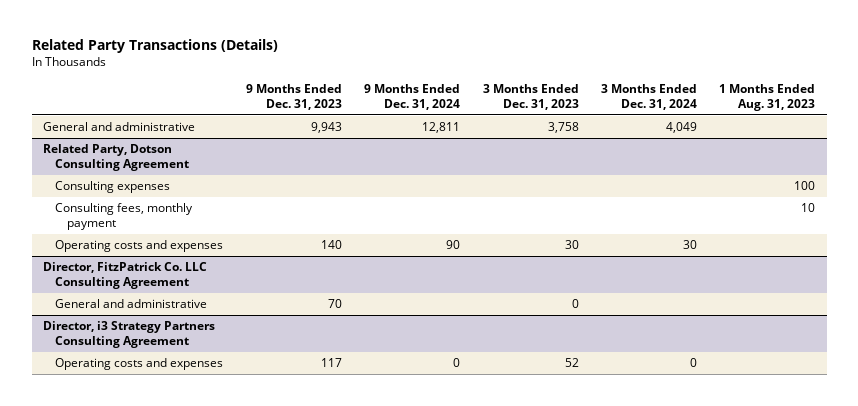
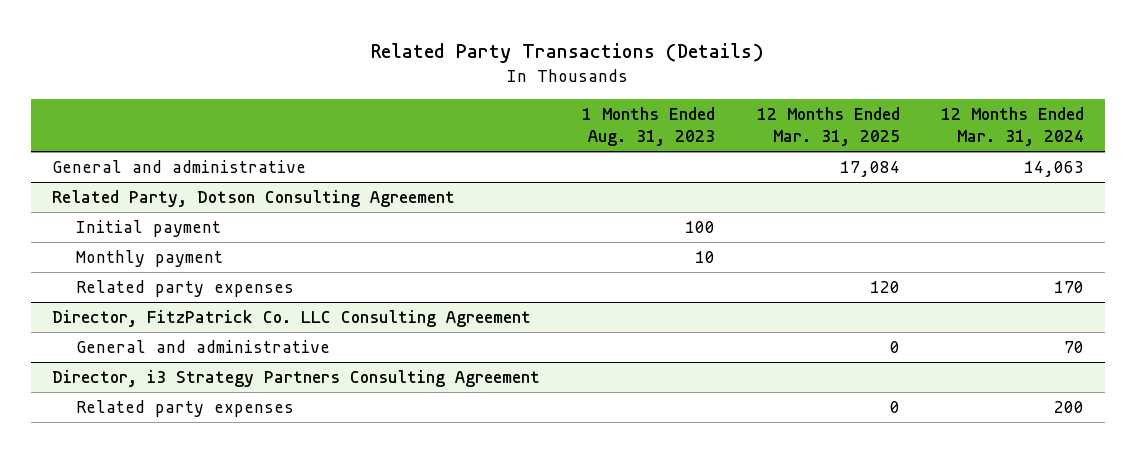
[245,84,342,111] 9 Months Ended Dec. 31, 2023 -> none
[364,84,461,111] 9 Months Ended Dec. 31, 2024 -> none
[482,84,579,111] 3 Months Ended Dec. 31, 2023 -> none
[600,84,697,111] 3 Months Ended Dec. 31, 2024 -> none
none -> [756,107,900,147] 12 Months Ended Mar. 31, 2025
none -> [941,107,1085,147] 12 Months Ended Mar. 31, 2024
[55,181,171,194] Consulting expenses -> [75,220,221,238] Initial payment
[55,203,194,231] Consulting fees, monthly payment -> [75,250,223,268] Monthly payment
[55,240,224,253] Operating costs and expenses -> [75,280,294,298] Related party expenses
[55,358,224,371] Operating costs and expenses -> [75,400,294,418] Related party expenses

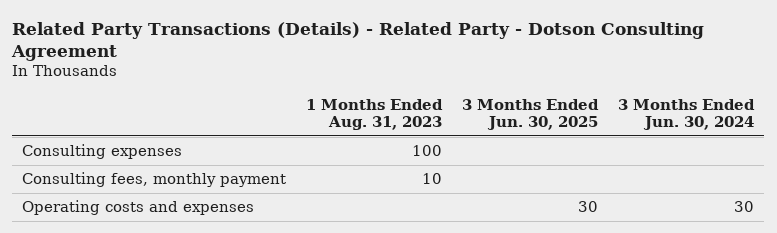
[371,43,765,64] Related Party Transactions (Details) -> [11,21,705,61] Related Party Transactions (Details) - Related Party - Dotson Consulting Agreement
[756,107,900,147] 12 Months Ended Mar. 31, 2025 -> none
[941,107,1085,147] 12 Months Ended Mar. 31, 2024 -> none
none -> [462,98,600,131] 3 Months Ended Jun. 30, 2025
none -> [618,98,756,131] 3 Months Ended Jun. 30, 2024
[52,160,307,174] General and administrative -> none
[52,190,456,208] Related Party, Dotson Consulting Agreement -> none
[75,220,221,238] Initial payment -> none
[75,250,223,268] Monthly payment -> none
[75,280,294,298] Related party expenses -> none
[52,310,532,328] Director, FitzPatrick Co. LLC Consulting Agreement -> none
[75,340,330,354] General and administrative -> none
[52,370,541,388] Director, i3 Strategy Partners Consulting Agreement -> none
[75,400,294,418] Related party expenses -> none
none -> [22,144,183,160] Consulting expenses
none -> [22,172,287,188] Consulting fees, monthly payment
none -> [22,200,255,216] Operating costs and expenses

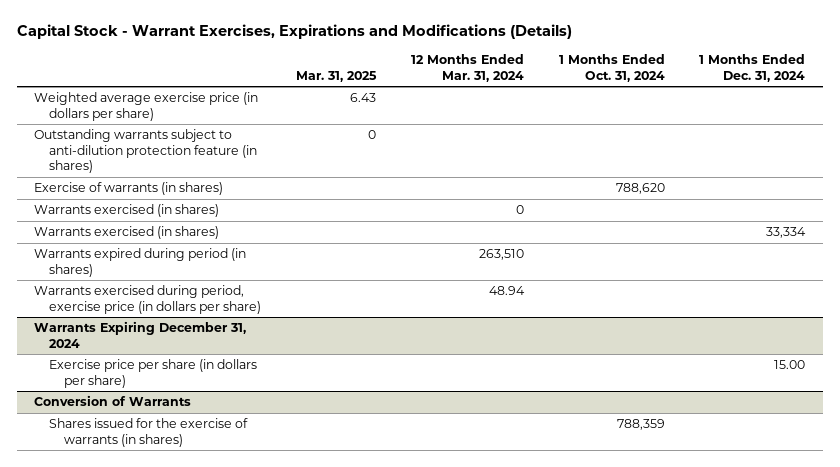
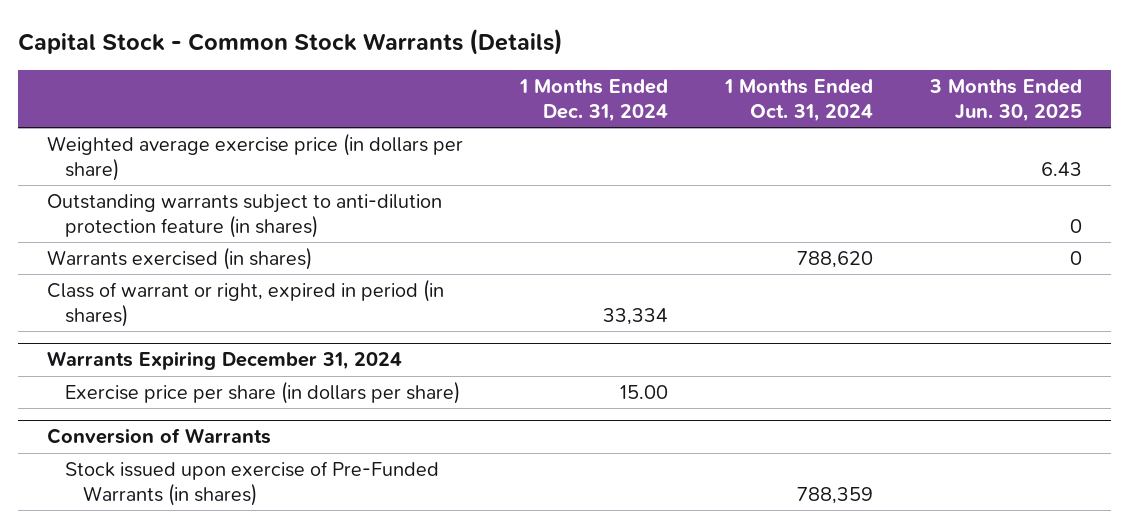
[16,24,572,40] Capital Stock - Warrant Exercises, Expirations and Modifications (Details) -> [18,28,564,55] Capital Stock - Common Stock Warrants (Details)
[296,70,378,82] Mar. 31, 2025 -> none
[410,54,524,82] 12 Months Ended Mar. 31, 2024 -> none
none -> [929,79,1083,122] 3 Months Ended Jun. 30, 2025
[34,204,220,218] Warrants exercised (in shares) -> none
[34,248,247,277] Warrants expired during period (in shares) -> none
[34,285,262,314] Warrants exercised during period, exercise price (in dollars per share) -> none
[34,182,224,196] Exercise of warrants (in shares) -> [46,247,312,271] Warrants exercised (in shares)
[34,226,220,240] Warrants exercised (in shares) -> [46,279,444,327] Class of warrant or right, expired in period (in shares)
[49,418,249,447] Shares issued for the exercise of warrants (in shares) -> [64,461,439,506] Stock issued upon exercise of Pre-Funded Warrants (in shares)

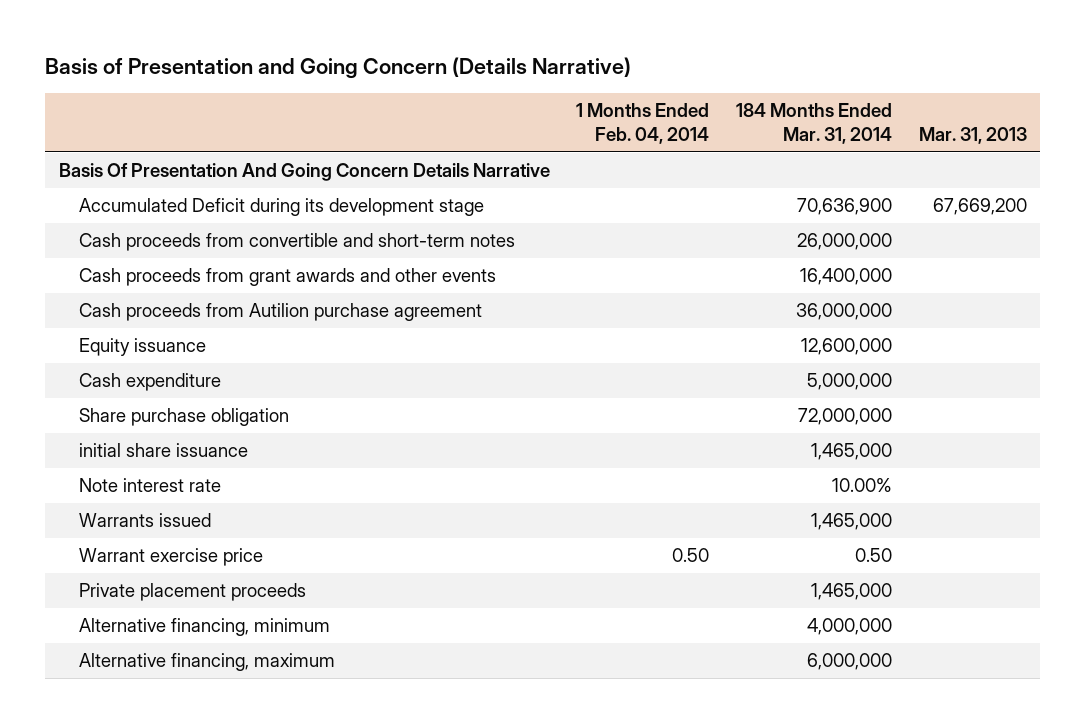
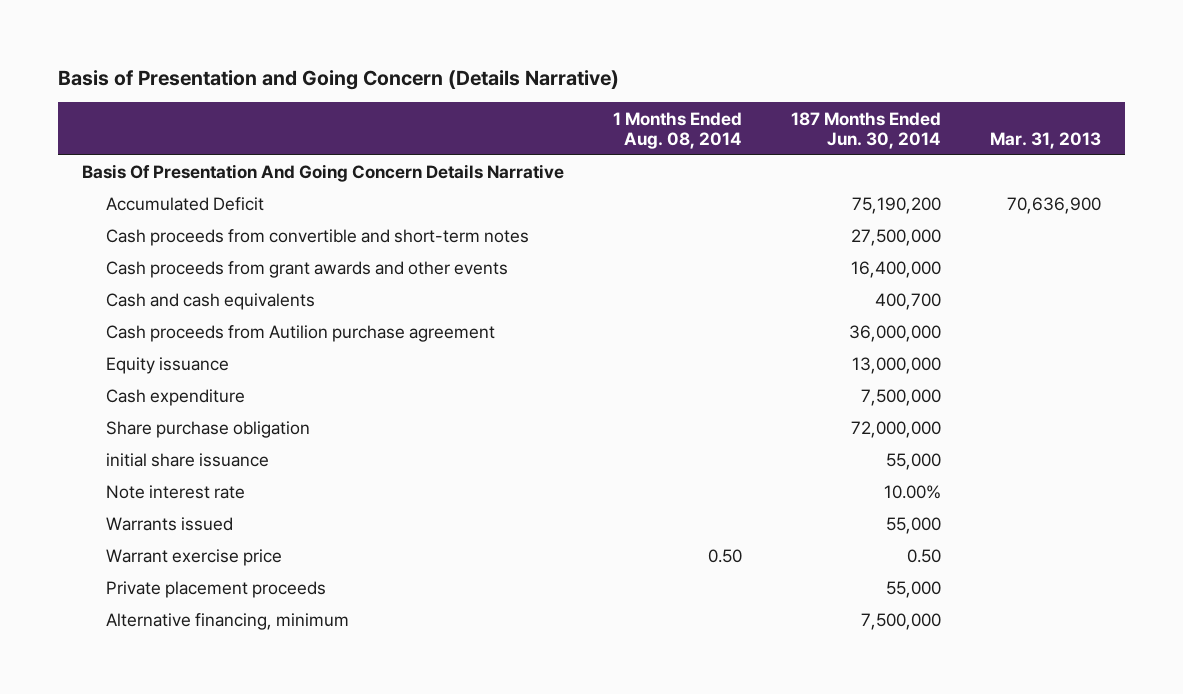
[576,102,710,145] 1 Months Ended Feb. 04, 2014 -> none
[736,102,893,145] 184 Months Ended Mar. 31, 2014 -> none
none -> [612,111,742,150] 1 Months Ended Aug. 08, 2014
none -> [790,111,941,150] 187 Months Ended Jun. 30, 2014
[79,198,485,217] Accumulated Deficit during its development stage -> [106,197,265,212] Accumulated Deficit
[932,198,1027,216] 67,669,200 -> [1006,197,1101,215] 70,636,900
none -> [106,293,316,311] Cash and cash equivalents
[79,653,336,672] Alternative financing, maximum -> none

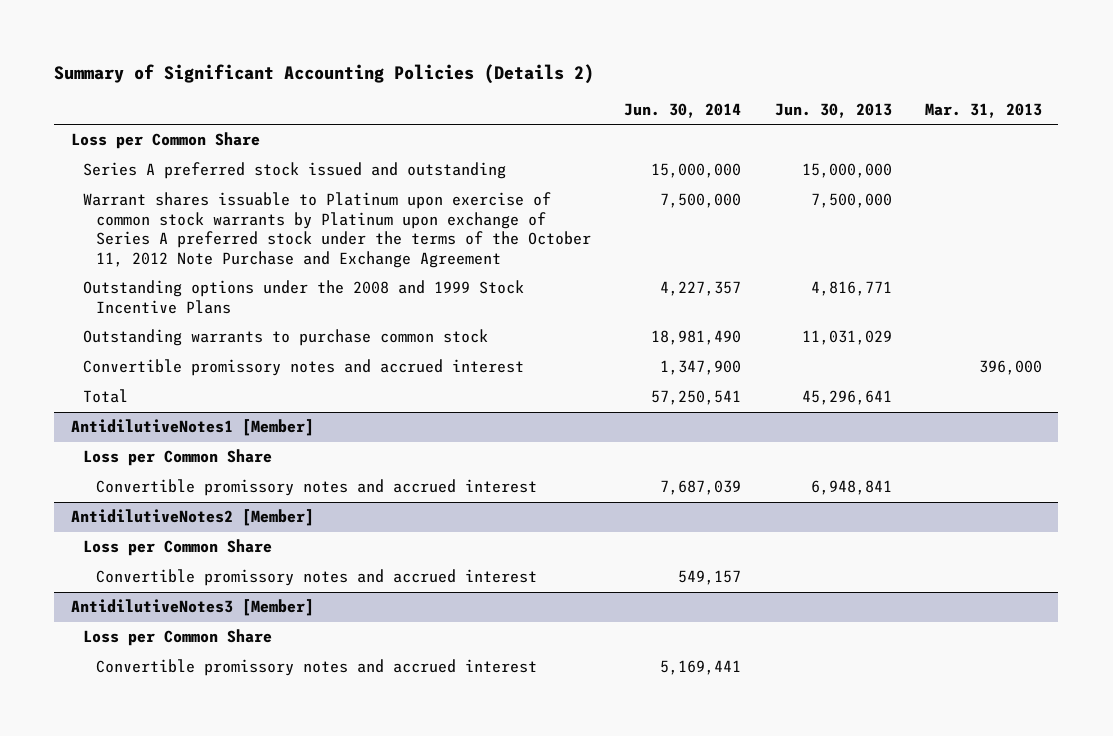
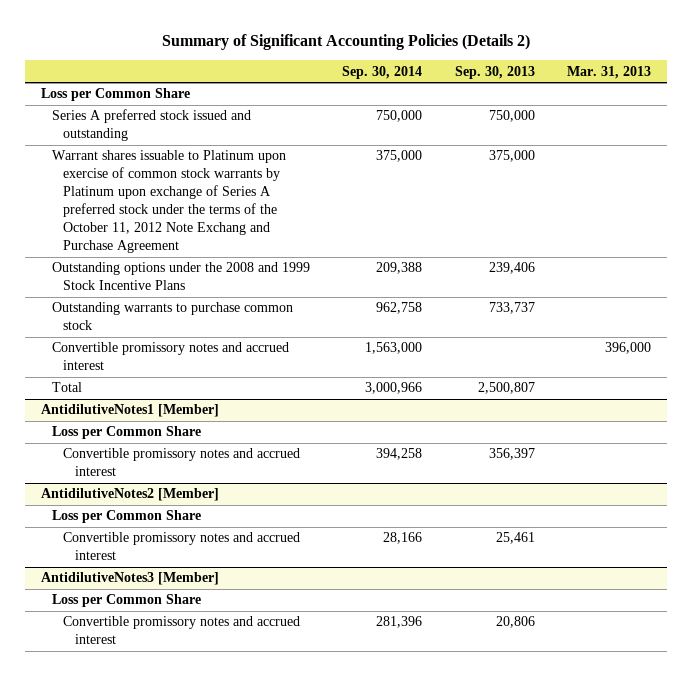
[624,102,742,118] Jun. 30, 2014 -> none
[774,102,892,118] Jun. 30, 2013 -> none
none -> [342,65,423,79] Sep. 30, 2014
none -> [454,65,535,79] Sep. 30, 2013
[83,192,592,268] Warrant shares issuable to Platinum upon exercise of common stock warrants by Platinum upon exchange of Series A preferred stock under the terms of the October 11, 2012 Note Purchase and Exchange Agreement -> [52,150,287,254] Warrant shares issuable to Platinum upon exercise of common stock warrants by Platinum upon exchange of Series A preferred stock under the terms of the October 11, 2012 Note Exchang and Purchase Agreement

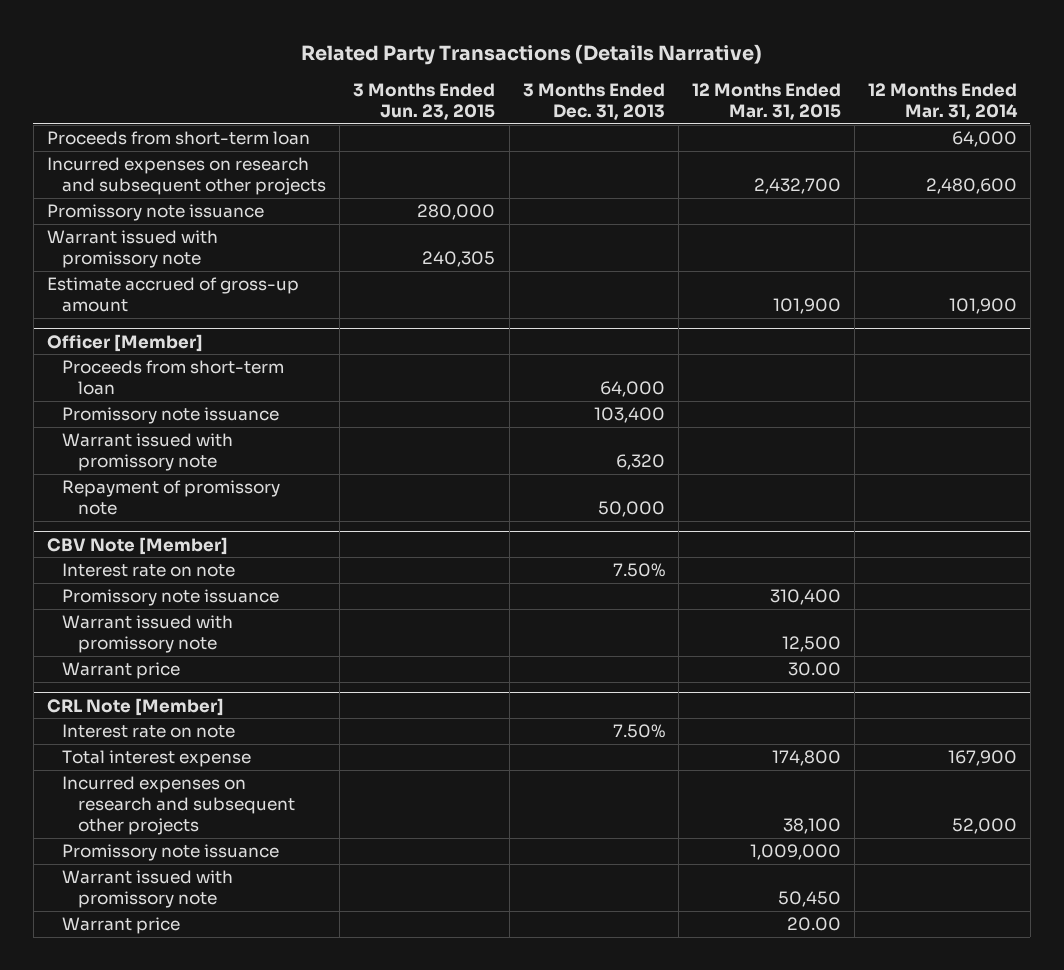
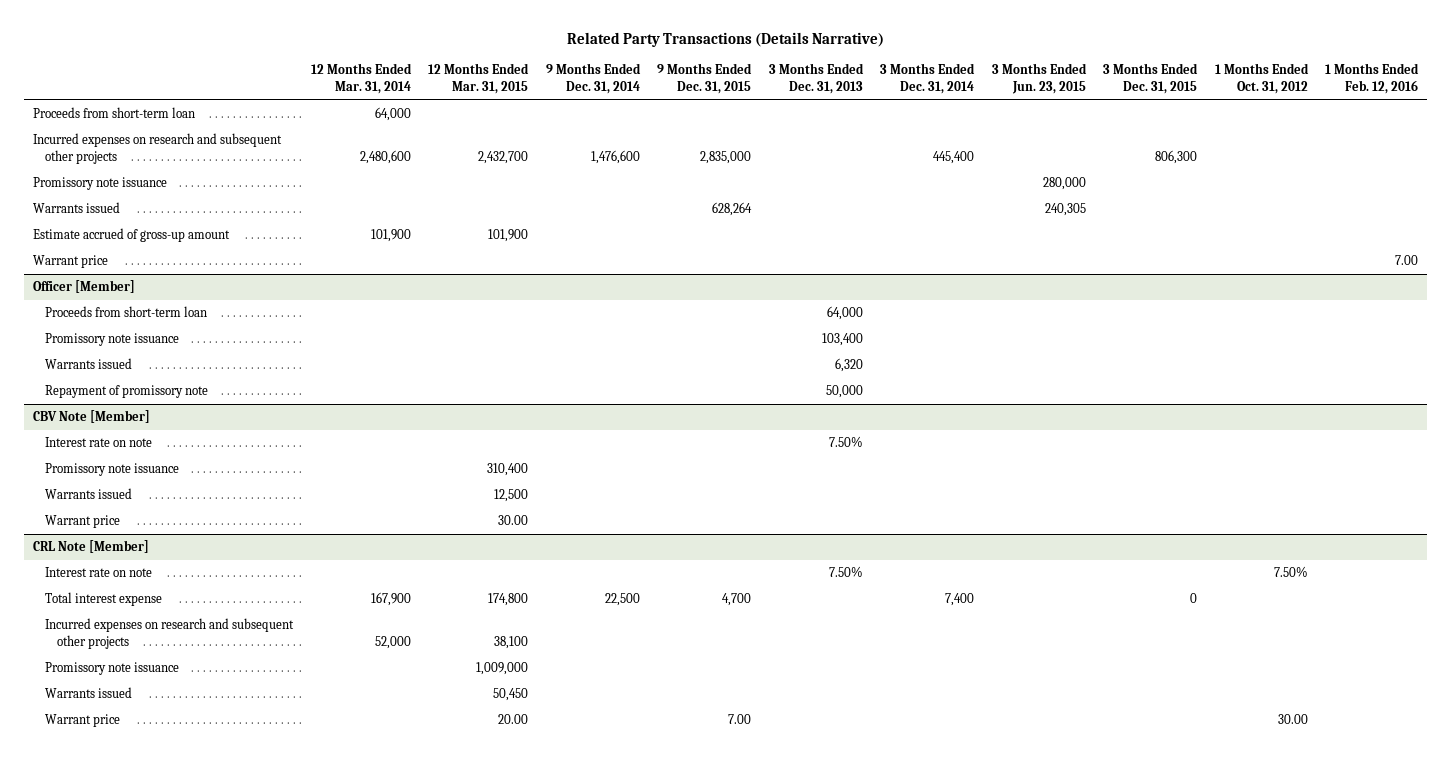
none -> [545,63,641,95] 9 Months Ended Dec. 31, 2014
none -> [657,63,753,95] 9 Months Ended Dec. 31, 2015
none -> [880,63,976,95] 3 Months Ended Dec. 31, 2014
none -> [1103,63,1199,95] 3 Months Ended Dec. 31, 2015
none -> [1214,63,1309,95] 1 Months Ended Oct. 31, 2012
none -> [1325,63,1420,95] 1 Months Ended Feb. 12, 2016
[46,230,218,269] Warrant issued with promissory note -> [32,202,120,214] Warrants issued
none -> [32,255,108,269] Warrant price
[62,433,234,472] Warrant issued with promissory note -> [44,358,132,370] Warrants issued
[62,615,234,654] Warrant issued with promissory note -> [44,488,132,500] Warrants issued
[62,870,234,909] Warrant issued with promissory note -> [44,687,132,699] Warrants issued

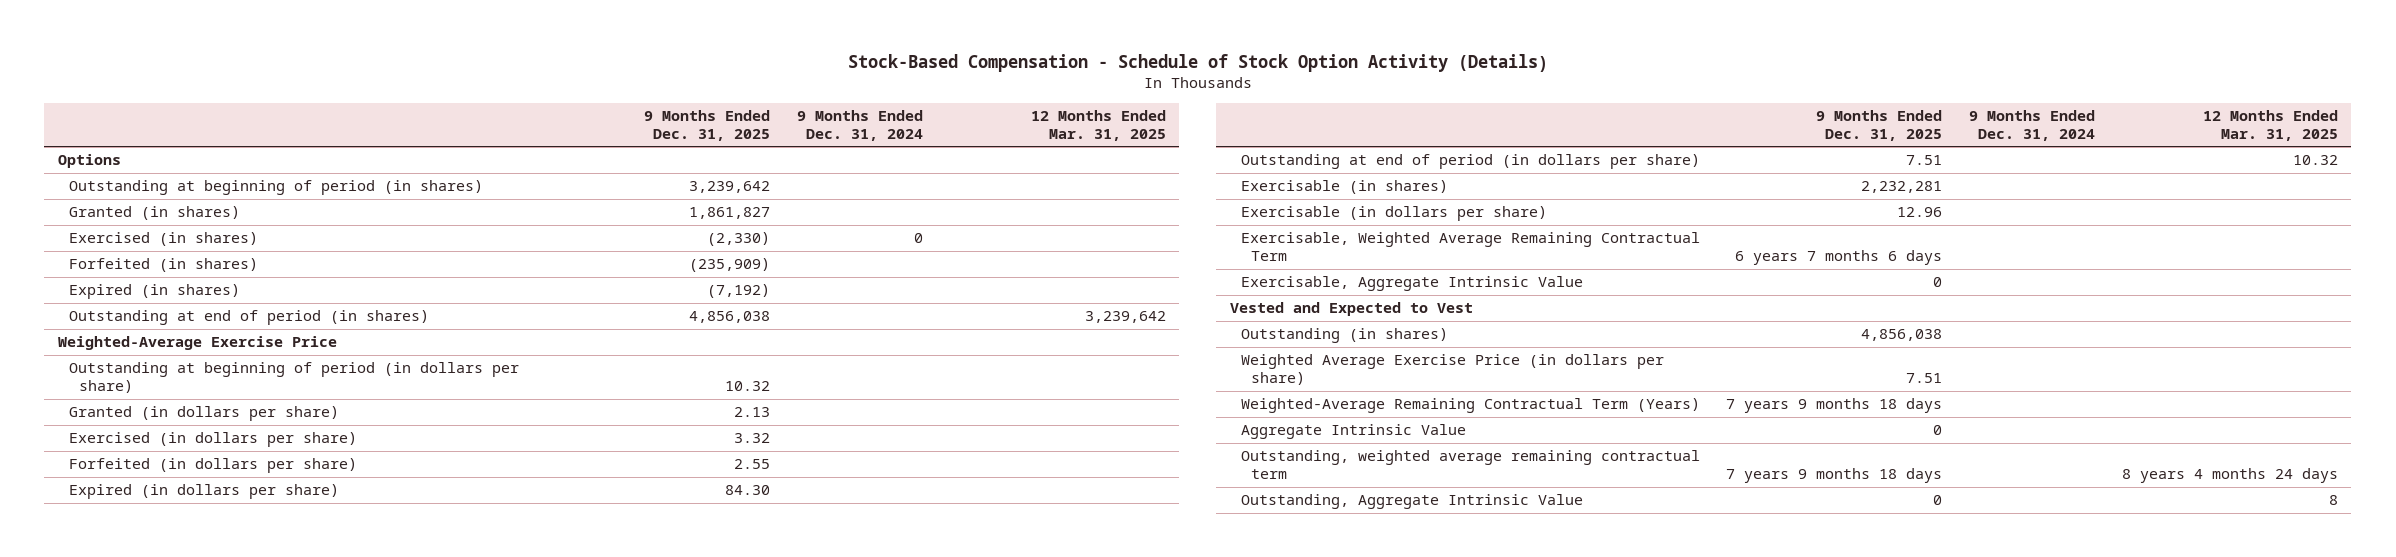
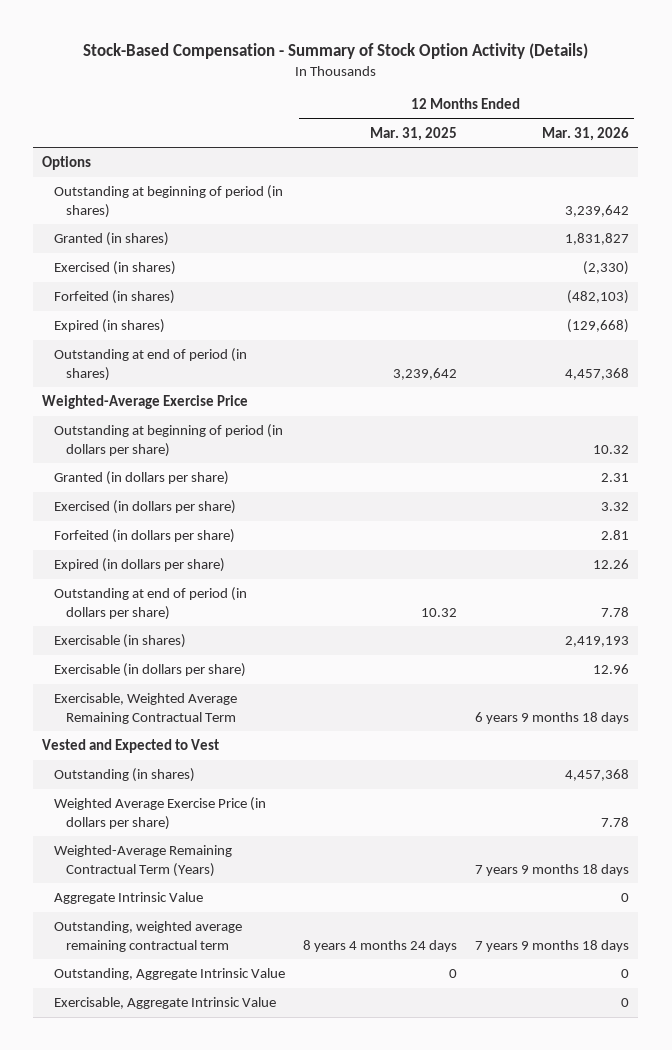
[847,53,1548,72] Stock-Based Compensation - Schedule of Stock Option Activity (Details) -> [82,42,588,59] Stock-Based Compensation - Summary of Stock Option Activity (Details)
[644,109,771,142] 9 Months Ended Dec. 31, 2025 -> none
[797,109,924,142] 9 Months Ended Dec. 31, 2024 -> none
none -> [542,126,630,141] Mar. 31, 2026
[2328,495,2338,506] 8 -> [449,969,458,979] 0
[1240,276,1583,292] Exercisable, Aggregate Intrinsic Value -> [54,997,277,1010] Exercisable, Aggregate Intrinsic Value

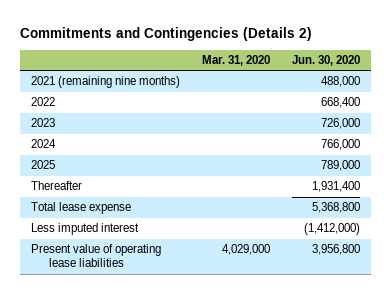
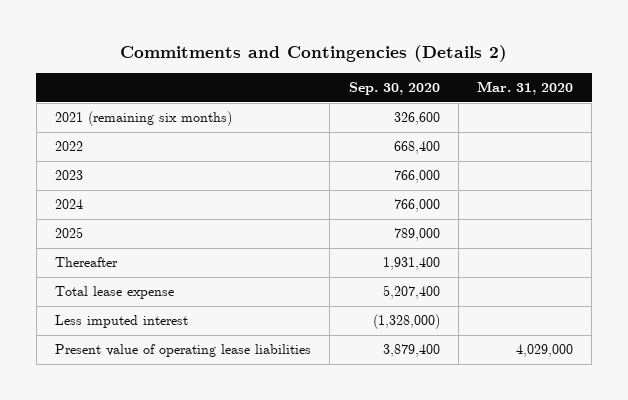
[291,54,360,66] Jun. 30, 2020 -> none
none -> [348,82,440,96] Sep. 30, 2020
[30,76,180,89] 2021 (remaining nine months) -> [55,111,233,127] 2021 (remaining six months)

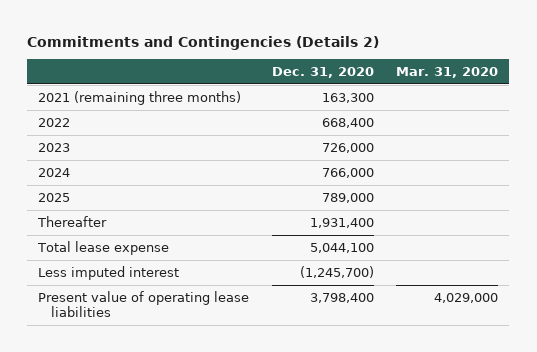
[348,82,440,96] Sep. 30, 2020 -> none
none -> [271,66,374,78] Dec. 31, 2020
[55,111,233,127] 2021 (remaining six months) -> [38,90,242,105] 2021 (remaining three months)

